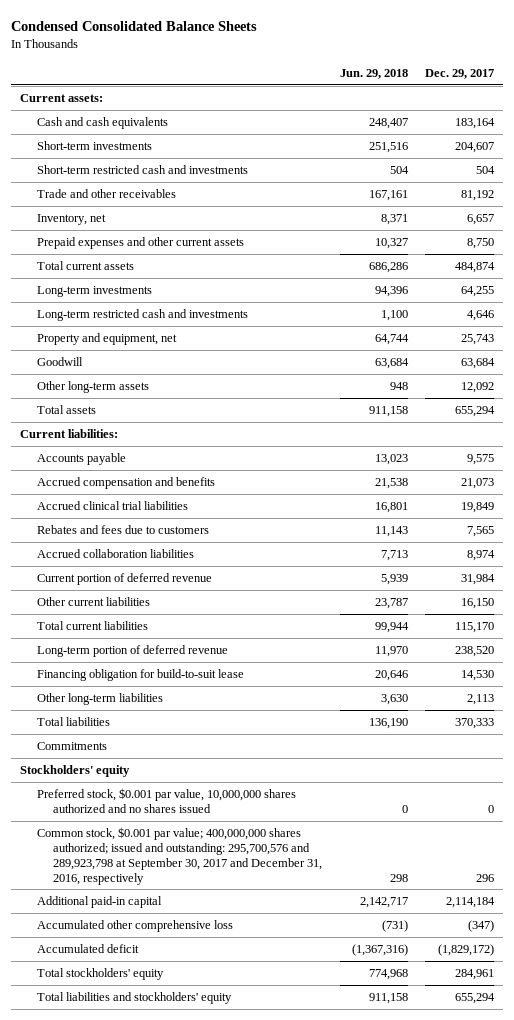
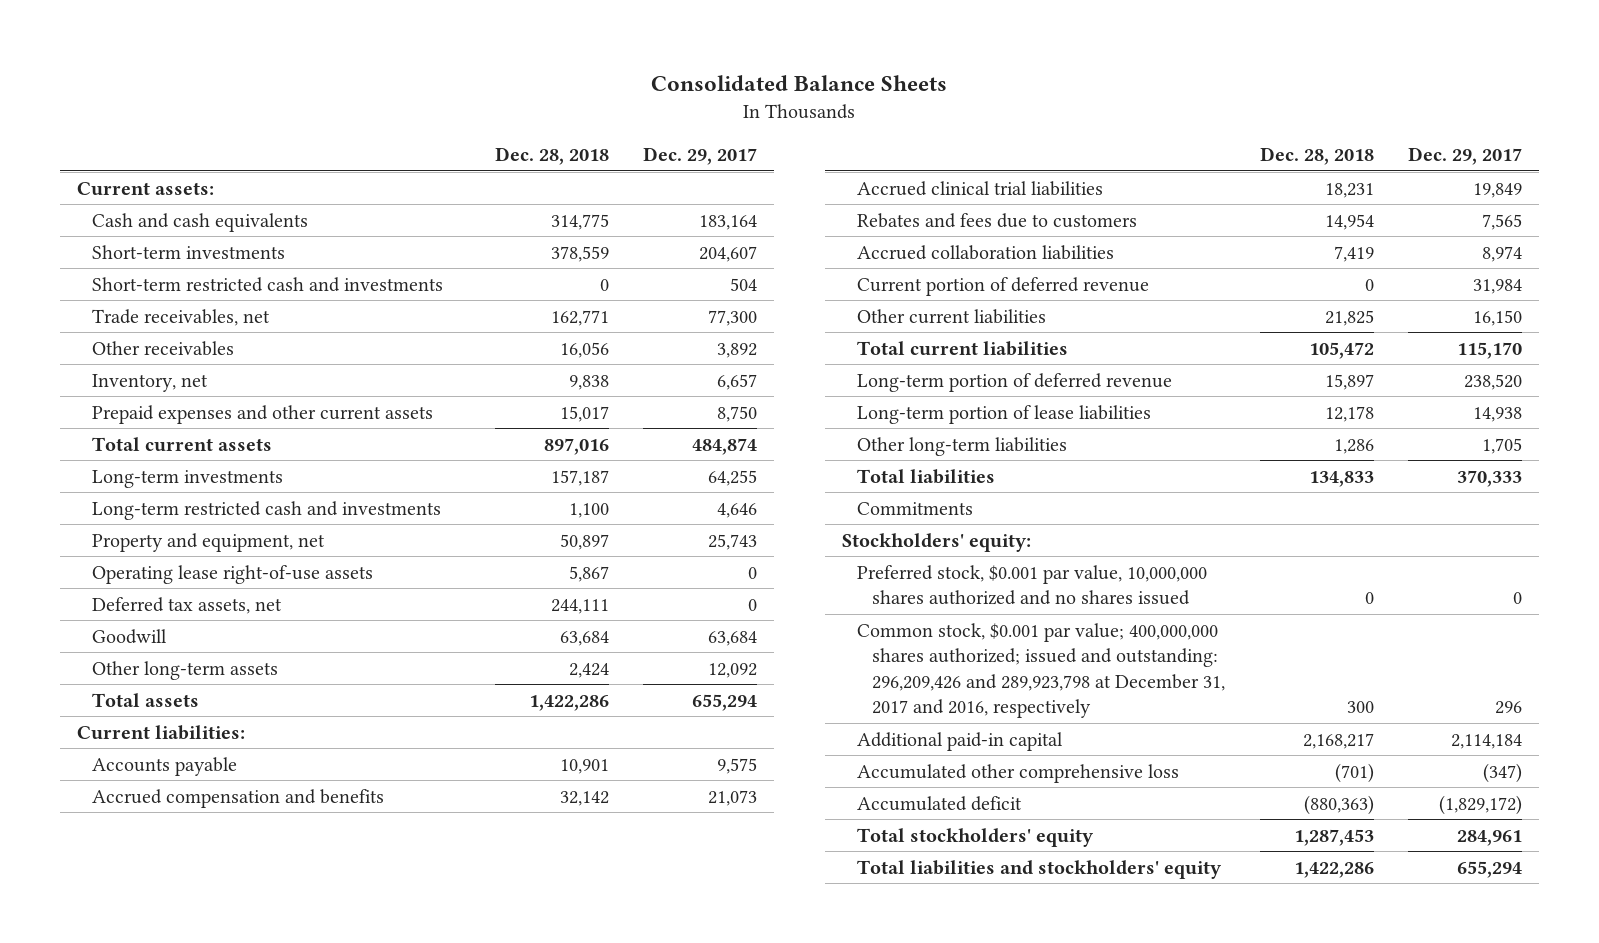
[11,20,258,31] Condensed Consolidated Balance Sheets -> [651,74,948,91] Consolidated Balance Sheets
[339,68,408,79] Jun. 29, 2018 -> none
none -> [494,147,609,166] Dec. 28, 2018
[36,189,176,199] Trade and other receivables -> [91,308,270,326] Trade receivables, net
[461,190,495,202] 81,192 -> [707,309,757,326] 77,300
none -> [91,340,234,356] Other receivables
none -> [91,564,373,584] Operating lease right-of-use assets
none -> [91,596,282,614] Deferred tax assets, net
[36,669,244,682] Financing obligation for build-to-suit lease -> none
none -> [856,404,1151,424] Long-term portion of lease liabilities
[467,694,495,706] 2,113 -> [1481,437,1522,454] 1,705
[19,765,130,778] Stockholders' equity -> [841,532,1031,552] Stockholders' equity:
[36,827,323,885] Common stock, $0.001 par value; 400,000,000 shares authorized; issued and outstanding: 295,700,576 and 289,923,798 at September 30, 2017 and December 31, 2016, respectively -> [856,622,1226,719] Common stock, $0.001 par value; 400,000,000 shares authorized; issued and outstanding: 296,209,426 and 289,923,798 at December 31, 2017 and 2016, respectively

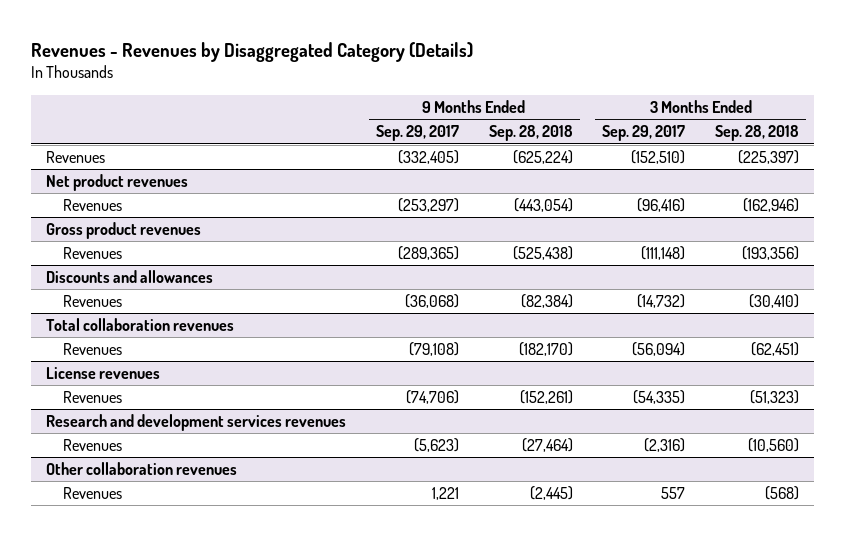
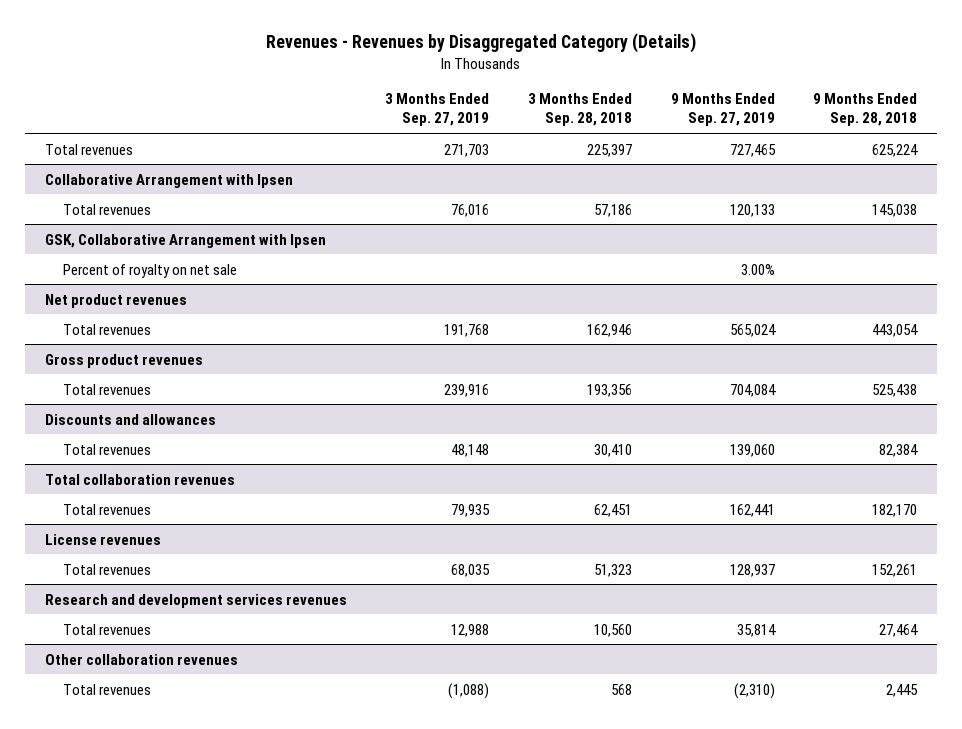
[375,125,459,142] Sep. 29, 2017 -> none
[602,125,686,142] Sep. 29, 2017 -> none
none -> [385,93,490,127] 3 Months Ended Sep. 27, 2019
none -> [670,93,775,127] 9 Months Ended Sep. 27, 2019
[46,151,106,164] Revenues -> [44,143,133,155] Total revenues
[512,150,573,165] (625,224) -> [872,143,919,157] 625,224
[737,150,799,165] (225,397) -> [586,143,632,157] 225,397
none -> [44,173,293,188] Collaborative Arrangement with Ipsen
none -> [62,203,151,215] Total revenues
none -> [44,233,326,248] GSK, Collaborative Arrangement with Ipsen
none -> [62,263,237,278] Percent of royalty on net sale
[63,199,123,212] Revenues -> [62,323,151,335] Total revenues
[513,198,573,213] (443,054) -> [872,323,919,337] 443,054
[742,198,799,213] (162,946) -> [586,323,632,337] 162,946
[63,247,123,260] Revenues -> [62,383,151,395] Total revenues
[512,246,573,261] (525,438) -> [872,383,918,397] 525,438
[741,246,799,261] (193,356) -> [586,383,632,397] 193,356
[63,295,123,308] Revenues -> [62,443,151,455] Total revenues
[520,294,573,309] (82,384) -> [879,443,919,457] 82,384
[748,294,799,309] (30,410) -> [593,443,632,457] 30,410
[63,343,123,356] Revenues -> [62,503,151,515] Total revenues
[518,342,573,357] (182,170) -> [872,503,918,517] 182,170
[750,342,799,357] (62,451) -> [593,503,632,517] 62,451
[63,391,123,404] Revenues -> [62,563,151,575] Total revenues
[519,390,573,405] (152,261) -> [872,563,918,577] 152,261
[749,390,799,405] (51,323) -> [593,563,632,577] 51,323
[63,439,123,452] Revenues -> [62,623,151,635] Total revenues
[521,438,573,453] (27,464) -> [879,623,919,637] 27,464
[747,438,799,453] (10,560) -> [593,623,632,637] 10,560
[63,487,123,500] Revenues -> [62,683,151,695] Total revenues
[529,486,573,501] (2,445) -> [886,683,919,697] 2,445
[764,486,799,501] (568) -> [610,683,632,695] 568

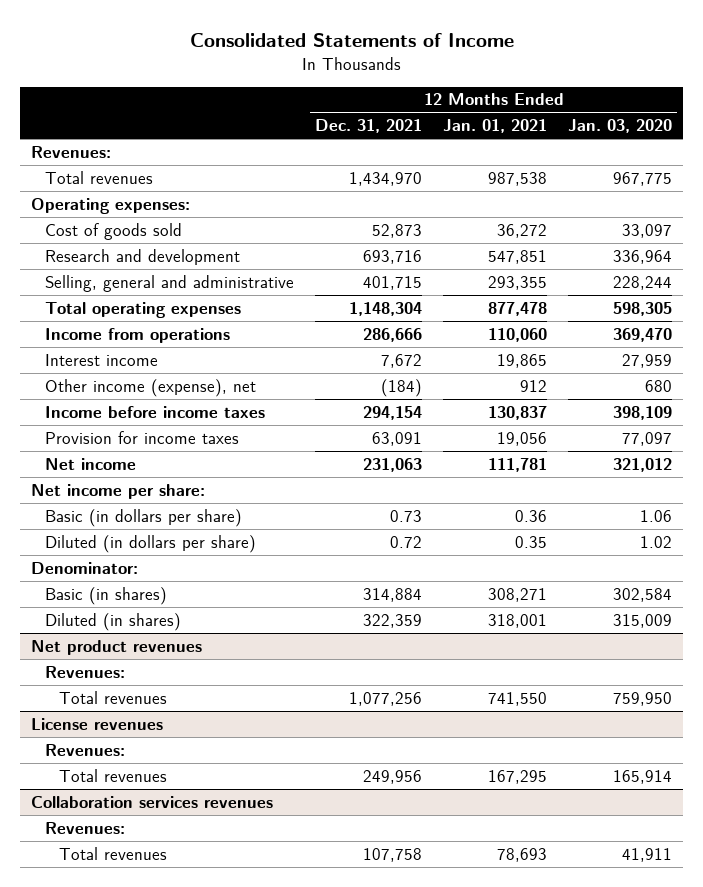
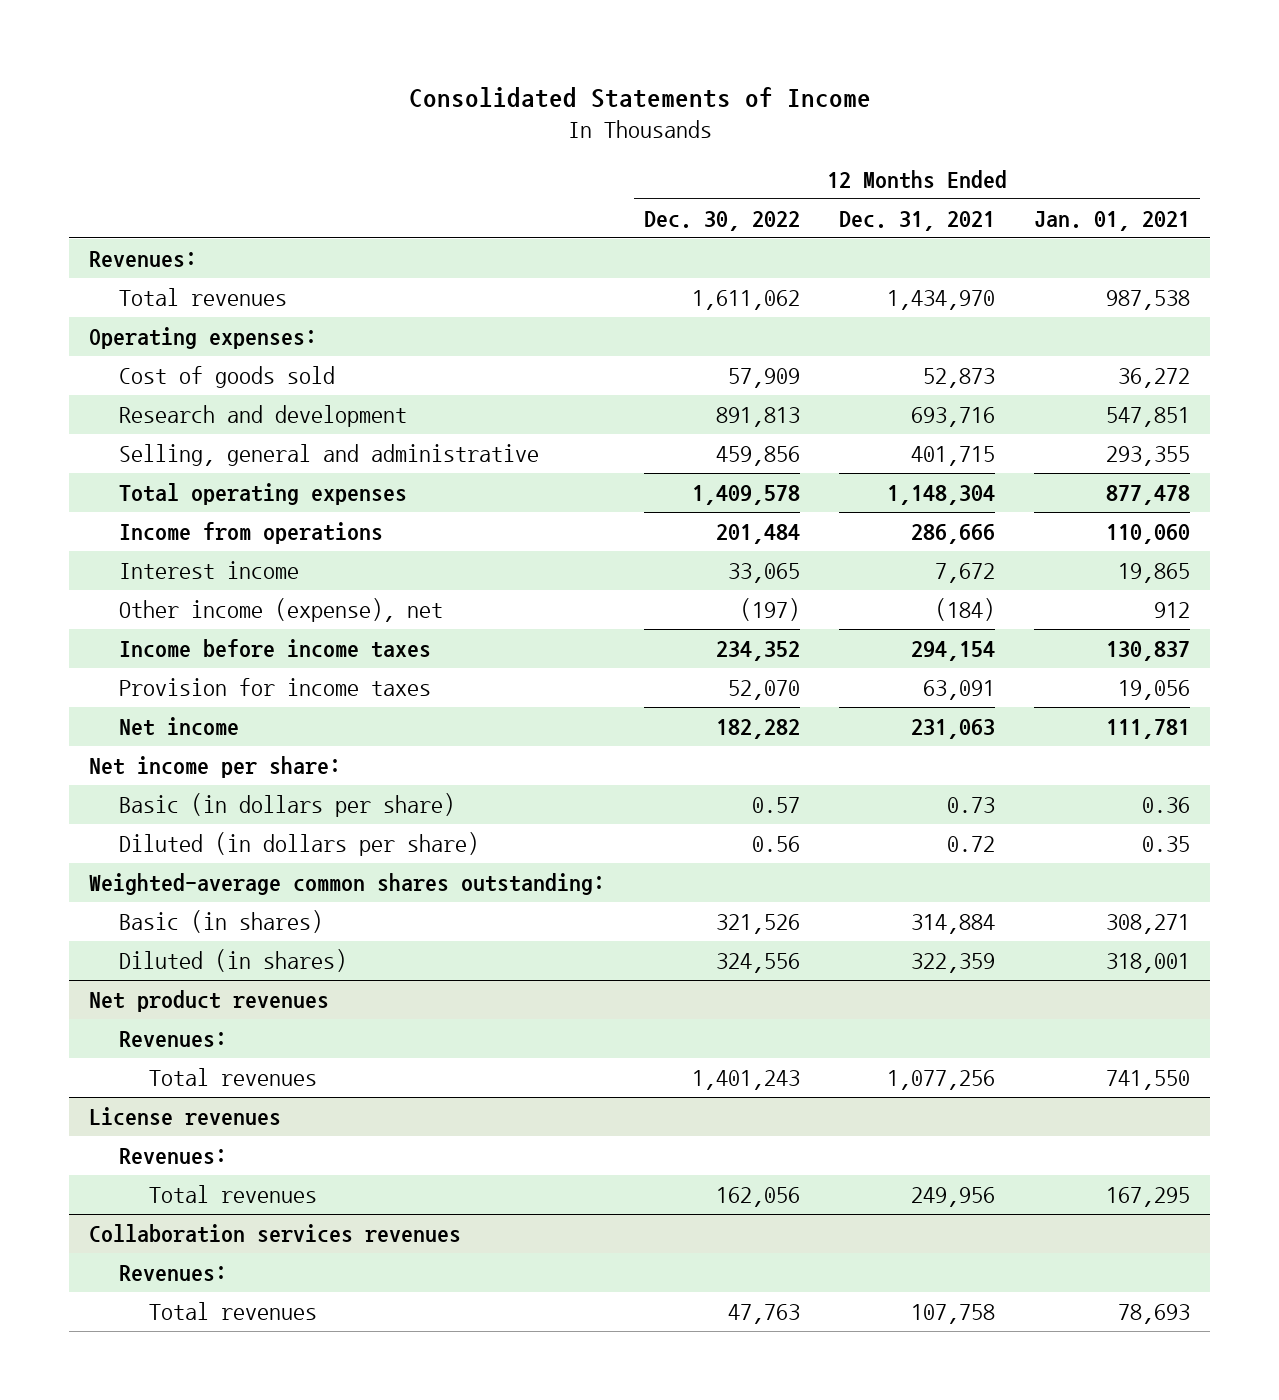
[568,119,673,134] Jan. 03, 2020 -> none
none -> [644,210,801,231] Dec. 30, 2022
[30,561,138,574] Denominator: -> [88,872,605,895] Weighted-average common shares outstanding:

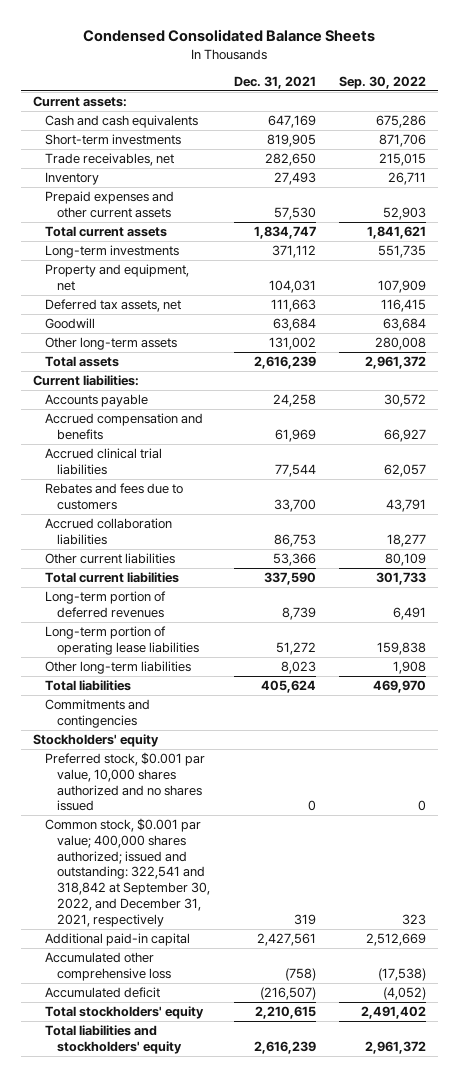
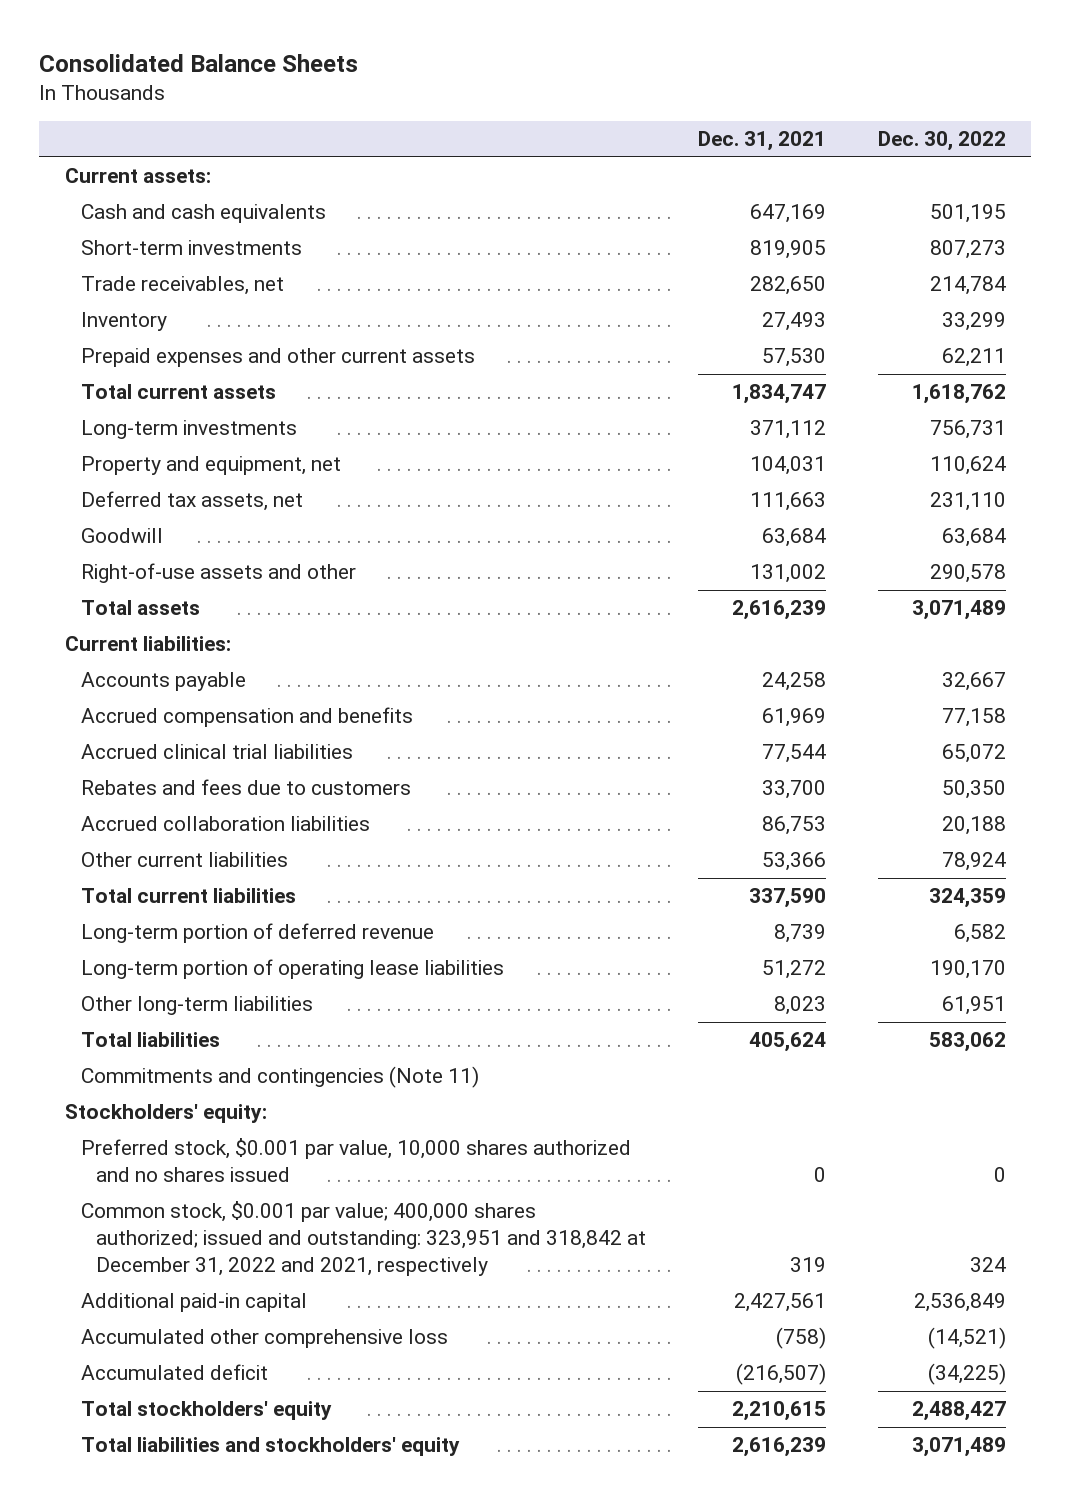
[83,29,376,43] Condensed Consolidated Balance Sheets -> [39,53,359,72] Consolidated Balance Sheets
[339,75,427,89] Sep. 30, 2022 -> none
none -> [877,131,1006,152] Dec. 30, 2022
[45,337,178,351] Other long-term assets -> [80,563,356,584] Right-of-use assets and other
[45,591,167,618] Long-term portion of deferred revenues -> [80,923,434,944] Long-term portion of deferred revenue
[45,699,151,728] Commitments and contingencies -> [80,1066,479,1089] Commitments and contingencies (Note 11)
[32,734,159,748] Stockholders' equity -> [65,1104,268,1124] Stockholders' equity:
[45,818,211,927] Common stock, $0.001 par value; 400,000 shares authorized; issued and outstanding: 322,541 and 318,842 at September 30, 2022, and December 31, 2021, respectively -> [80,1201,647,1277] Common stock, $0.001 par value; 400,000 shares authorized; issued and outstanding: 323,951 and 318,842 at December 31, 2022 and 2021, respectively

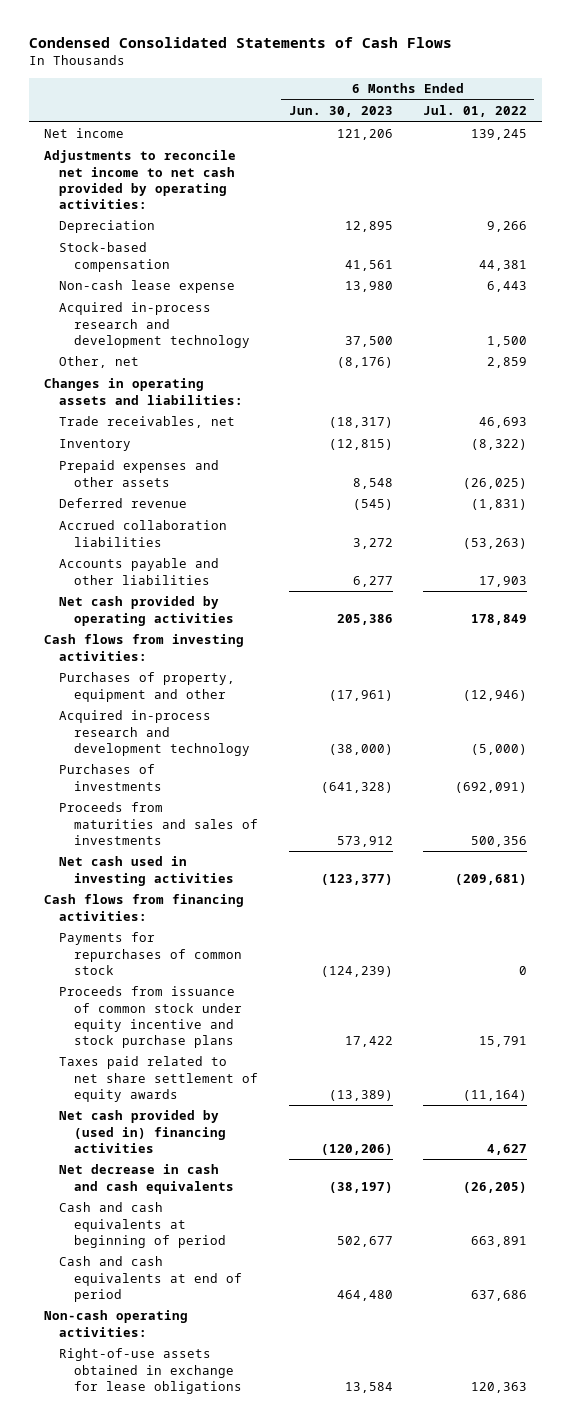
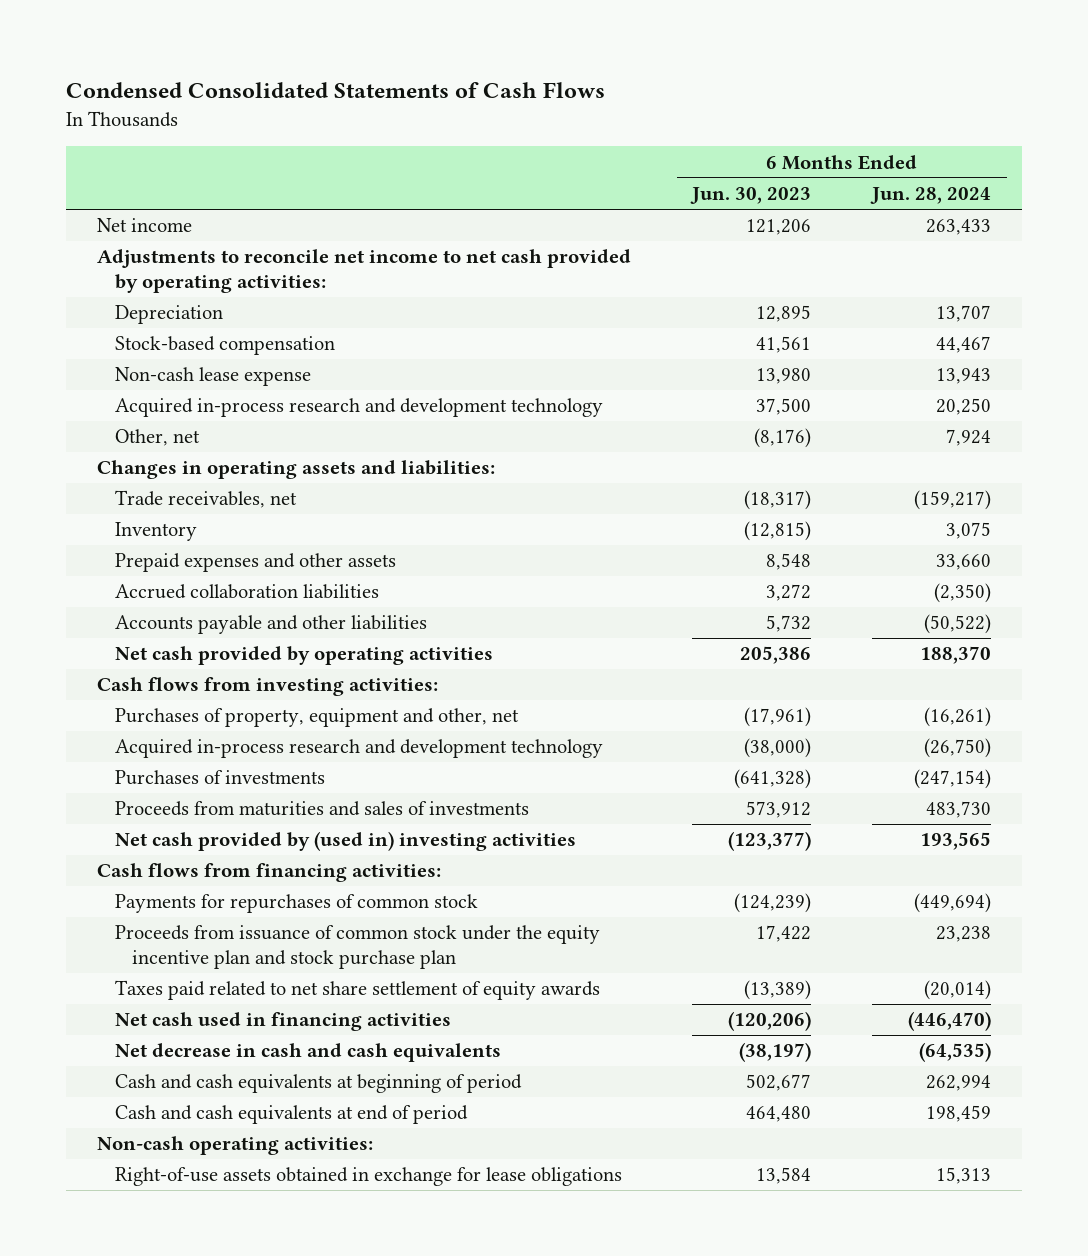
[422,105,527,118] Jul. 01, 2022 -> none
none -> [870,186,992,204] Jun. 28, 2024
[59,498,188,509] Deferred revenue -> none
[352,575,393,587] 6,277 -> [766,615,812,633] 5,732
[59,672,236,702] Purchases of property, equipment and other -> [114,708,519,728] Purchases of property, equipment and other, net
[59,856,235,886] Net cash used in investing activities -> [114,831,576,852] Net cash provided by (used in) investing activities
[59,986,243,1049] Proceeds from issuance of common stock under equity incentive and stock purchase plans -> [114,925,600,969] Proceeds from issuance of common stock under the equity incentive plan and stock purchase plan
[59,1110,227,1153] Net cash provided by (used in) financing activities -> [114,1012,451,1032] Net cash used in financing activities

